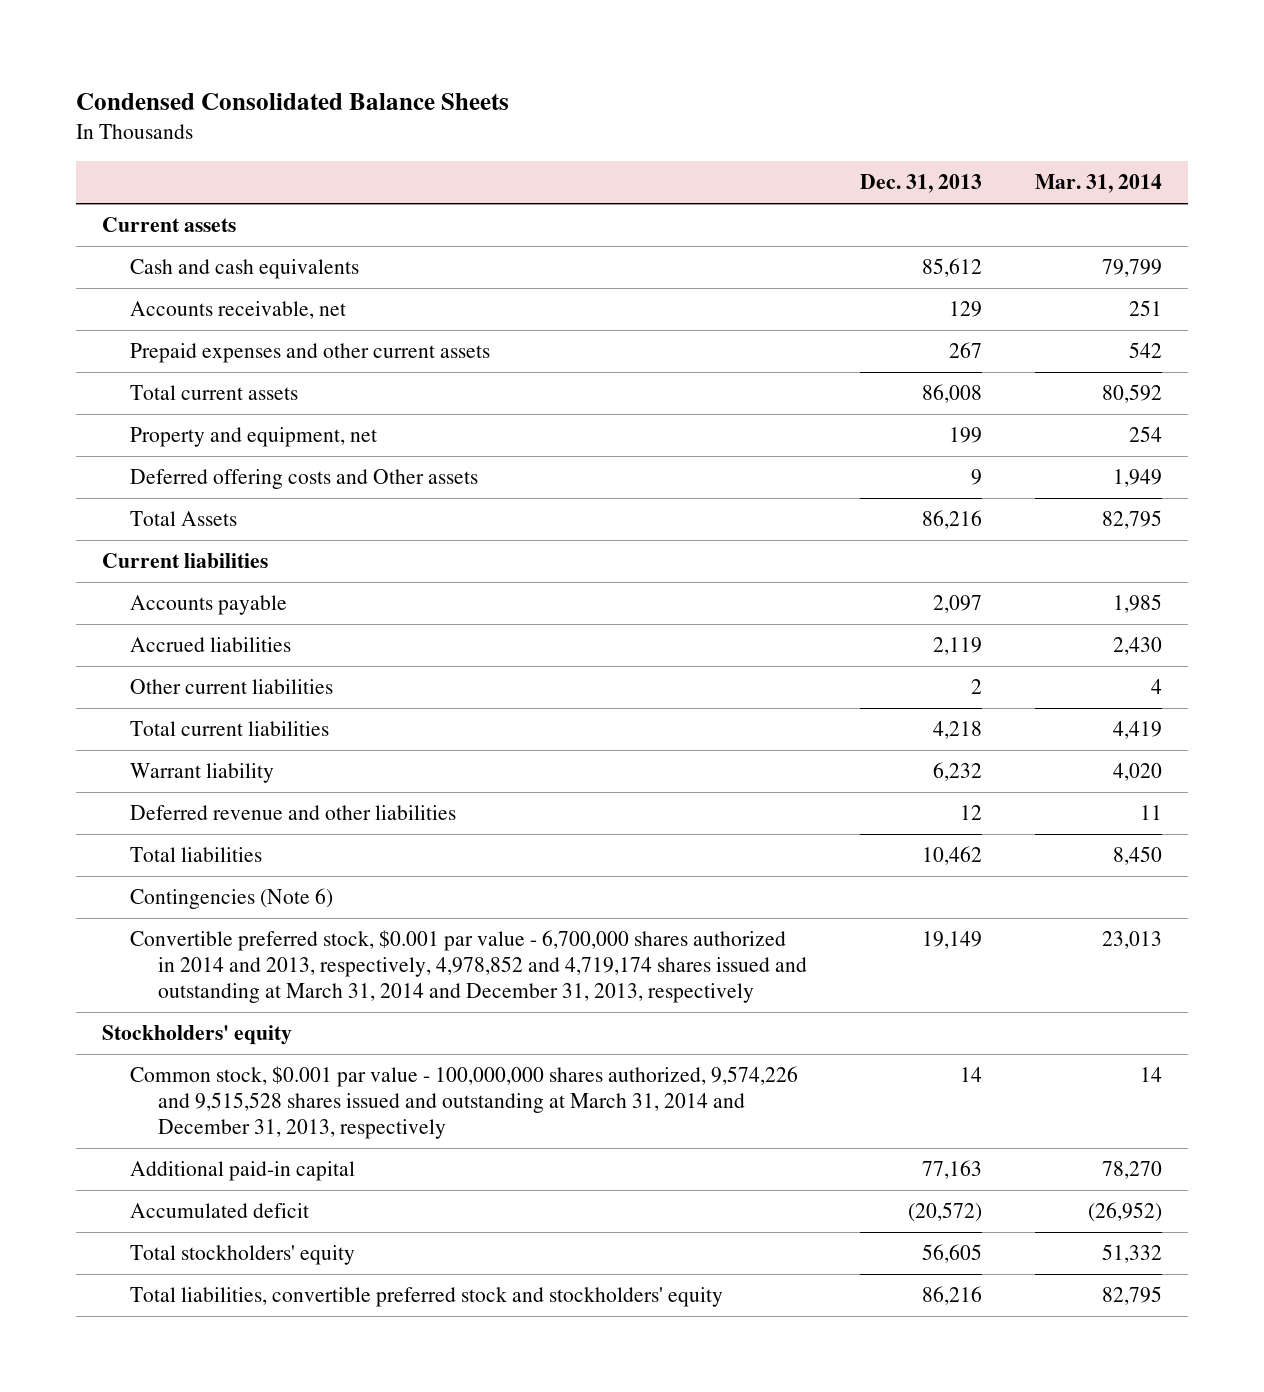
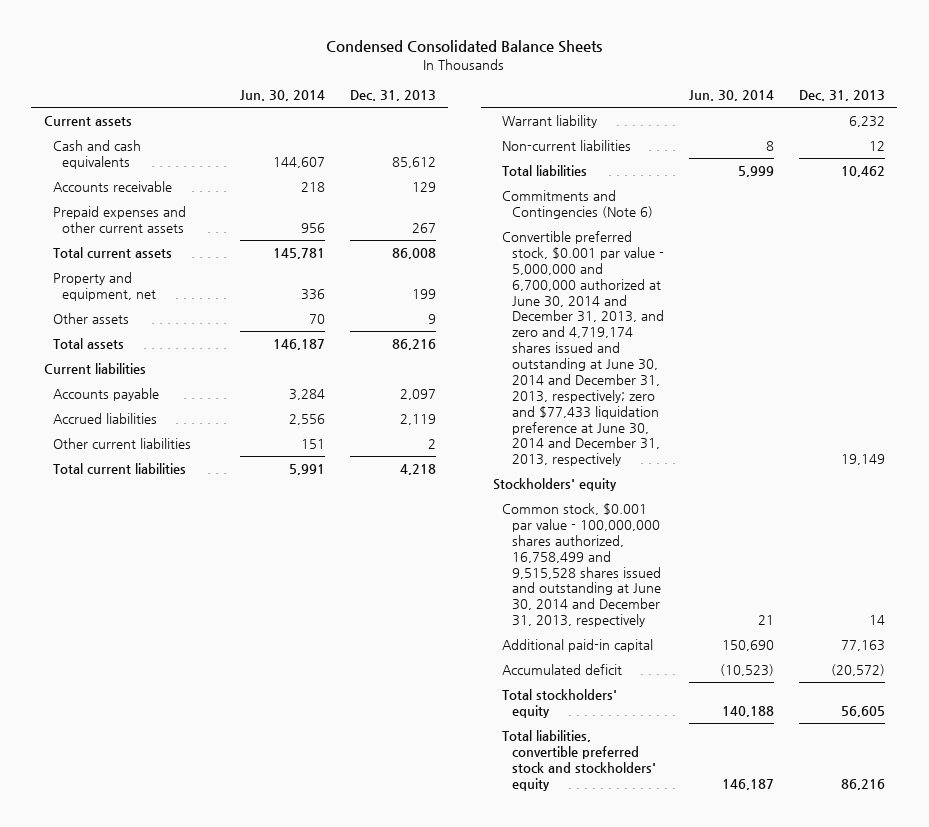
[1034,174,1162,194] Mar. 31, 2014 -> none
none -> [239,89,325,101] Jun. 30, 2014
[130,301,347,320] Accounts receivable, net -> [53,181,173,193] Accounts receivable
[130,469,479,490] Deferred offering costs and Other assets -> none
none -> [53,313,130,325] Other assets
[130,511,238,527] Total Assets -> [53,338,125,350] Total assets
[130,805,457,821] Deferred revenue and other liabilities -> none
none -> [502,140,632,152] Non-current liabilities
[130,888,334,910] Contingencies (Note 6) -> [502,190,653,220] Commitments and Contingencies (Note 6)
[130,930,808,1003] Convertible preferred stock, $0.001 par value - 6,700,000 shares authorized in 2014 and 2013, respectively, 4,978,852 and 4,719,174 shares issued and outstanding at March 31, 2014 and December 31, 2013, respectively -> [502,231,664,467] Convertible preferred stock, $0.001 par value - 5,000,000 and 6,700,000 authorized at June 30, 2014 and December 31, 2013, and zero and 4,719,174 shares issued and outstanding at June 30, 2014 and December 31, 2013, respectively; zero and $77,433 liquidation preference at June 30, 2014 and December 31, 2013, respectively
[130,1066,799,1139] Common stock, $0.001 par value - 100,000,000 shares authorized, 9,574,226 and 9,515,528 shares issued and outstanding at March 31, 2014 and December 31, 2013, respectively -> [502,503,661,628] Common stock, $0.001 par value - 100,000,000 shares authorized, 16,758,499 and 9,515,528 shares issued and outstanding at June 30, 2014 and December 31, 2013, respectively

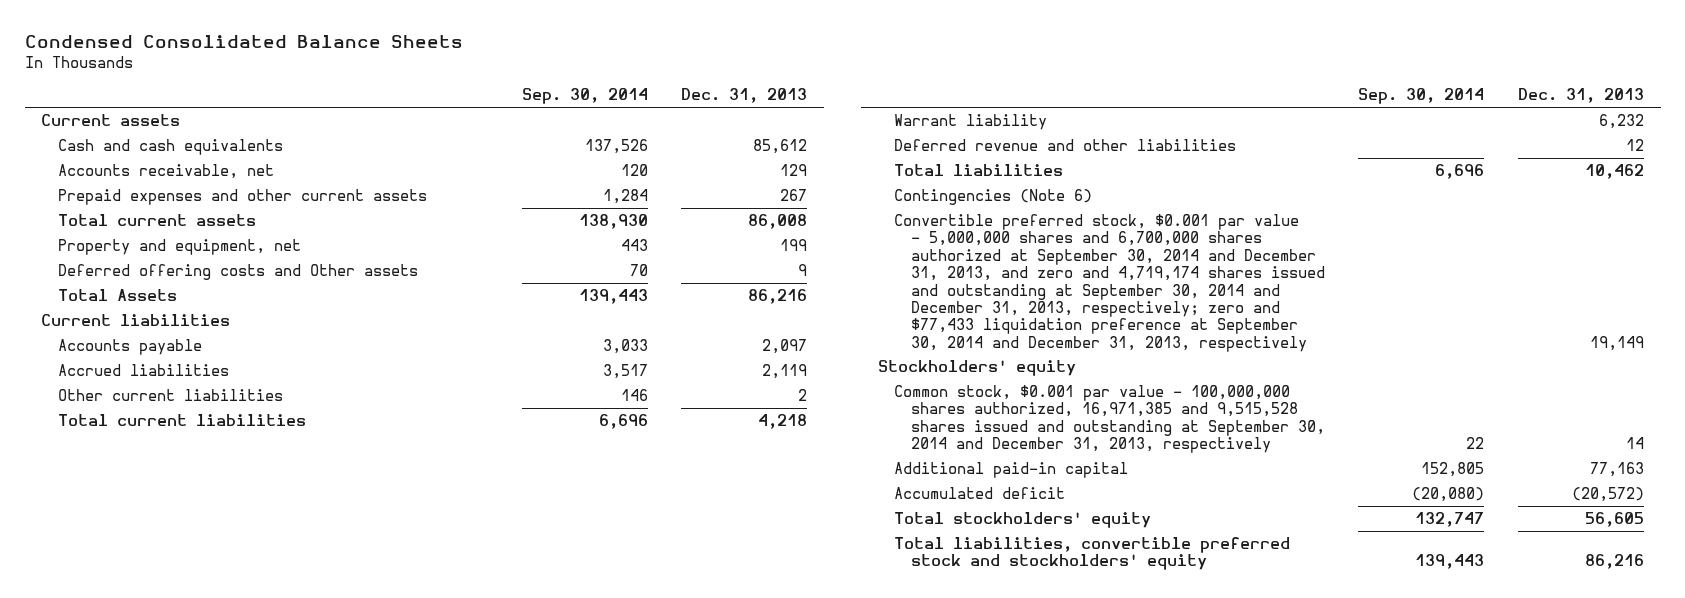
[239,89,325,101] Jun. 30, 2014 -> none
none -> [521,88,648,105] Sep. 30, 2014
[53,181,173,193] Accounts receivable -> [57,164,274,180] Accounts receivable, net
[53,313,130,325] Other assets -> none
none -> [57,264,418,281] Deferred offering costs and Other assets
[53,338,125,350] Total assets -> [57,289,177,302] Total Assets
[502,140,632,152] Non-current liabilities -> none
none -> [894,139,1237,152] Deferred revenue and other liabilities
[502,190,653,220] Commitments and Contingencies (Note 6) -> [894,189,1093,206] Contingencies (Note 6)
[502,231,664,467] Convertible preferred stock, $0.001 par value - 5,000,000 and 6,700,000 authorized at June 30, 2014 and December 31, 2013, and zero and 4,719,174 shares issued and outstanding at June 30, 2014 and December 31, 2013, respectively; zero and $77,433 liquidation preference at June 30, 2014 and December 31, 2013, respectively -> [894,214,1326,352] Convertible preferred stock, $0.001 par value - 5,000,000 shares and 6,700,000 shares authorized at September 30, 2014 and December 31, 2013, and zero and 4,719,174 shares issued and outstanding at September 30, 2014 and December 31, 2013, respectively; zero and $77,433 liquidation preference at September 30, 2014 and December 31, 2013, respectively
[502,503,661,628] Common stock, $0.001 par value - 100,000,000 shares authorized, 16,758,499 and 9,515,528 shares issued and outstanding at June 30, 2014 and December 31, 2013, respectively -> [894,385,1326,454] Common stock, $0.001 par value - 100,000,000 shares authorized, 16,971,385 and 9,515,528 shares issued and outstanding at September 30, 2014 and December 31, 2013, respectively

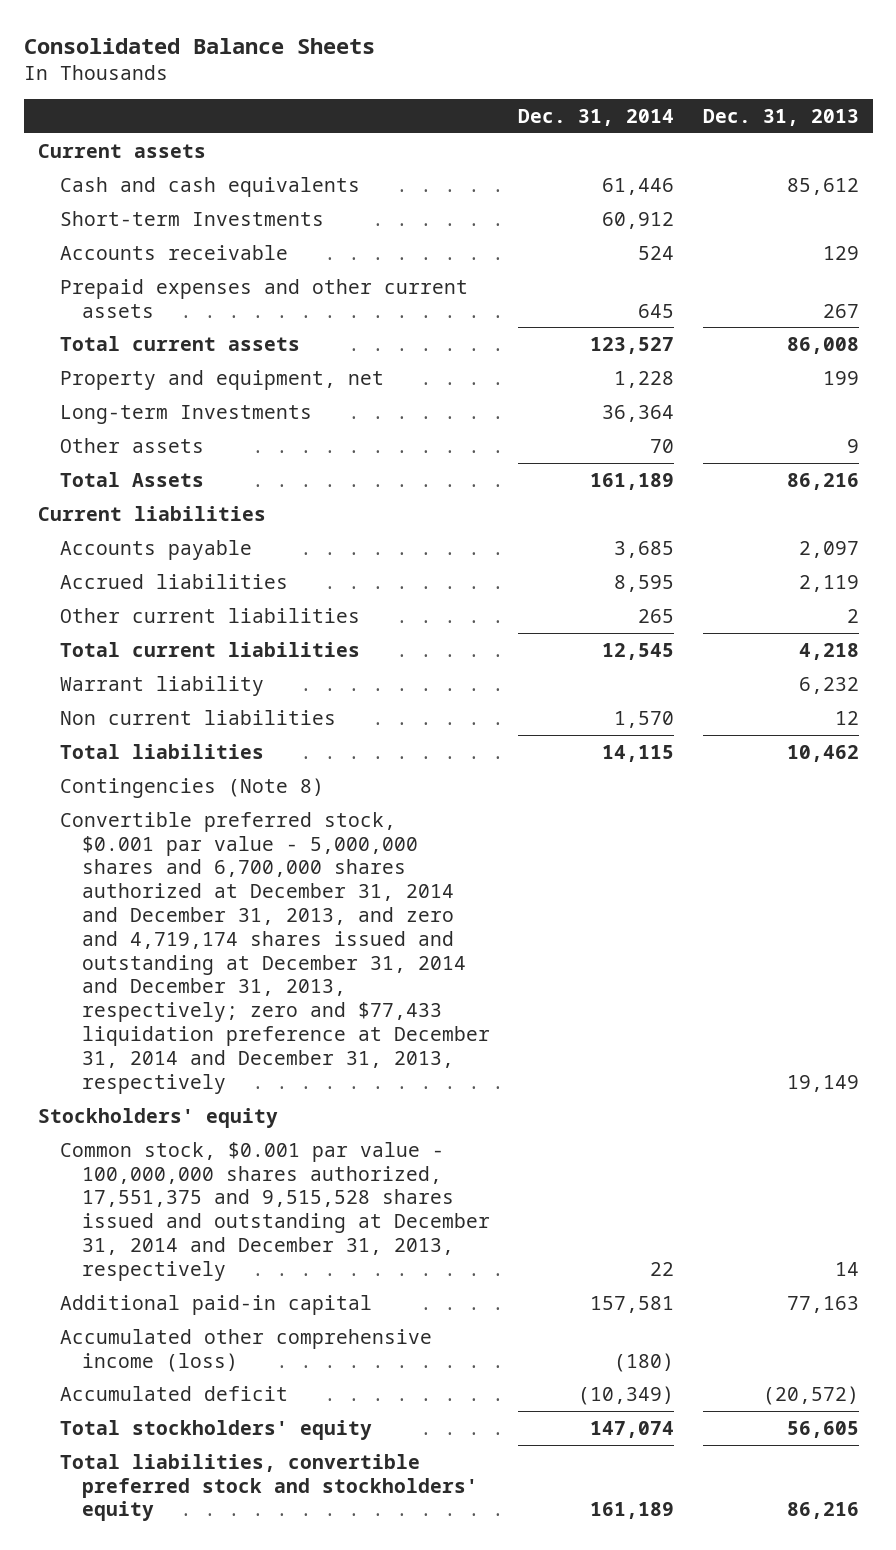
[24,34,463,48] Condensed Consolidated Balance Sheets -> [23,37,375,54] Consolidated Balance Sheets
[521,88,648,105] Sep. 30, 2014 -> none
none -> [518,108,675,126] Dec. 31, 2014
none -> [59,210,324,226] Short-term Investments
[57,164,274,180] Accounts receivable, net -> [59,244,288,260] Accounts receivable
[57,264,418,281] Deferred offering costs and Other assets -> none
none -> [59,404,312,424] Long-term Investments
none -> [59,437,204,453] Other assets
[894,139,1237,152] Deferred revenue and other liabilities -> none
none -> [59,709,336,725] Non current liabilities
[894,189,1093,206] Contingencies (Note 6) -> [59,777,324,798] Contingencies (Note 8)
[894,214,1326,352] Convertible preferred stock, $0.001 par value - 5,000,000 shares and 6,700,000 shares authorized at September 30, 2014 and December 31, 2013, and zero and 4,719,174 shares issued and outstanding at September 30, 2014 and December 31, 2013, respectively; zero and $77,433 liquidation preference at September 30, 2014 and December 31, 2013, respectively -> [59,811,490,1094] Convertible preferred stock, $0.001 par value - 5,000,000 shares and 6,700,000 shares authorized at December 31, 2014 and December 31, 2013, and zero and 4,719,174 shares issued and outstanding at December 31, 2014 and December 31, 2013, respectively; zero and $77,433 liquidation preference at December 31, 2014 and December 31, 2013, respectively
[894,385,1326,454] Common stock, $0.001 par value - 100,000,000 shares authorized, 16,971,385 and 9,515,528 shares issued and outstanding at September 30, 2014 and December 31, 2013, respectively -> [59,1141,490,1281] Common stock, $0.001 par value - 100,000,000 shares authorized, 17,551,375 and 9,515,528 shares issued and outstanding at December 31, 2014 and December 31, 2013, respectively
none -> [59,1328,432,1372] Accumulated other comprehensive income (loss)

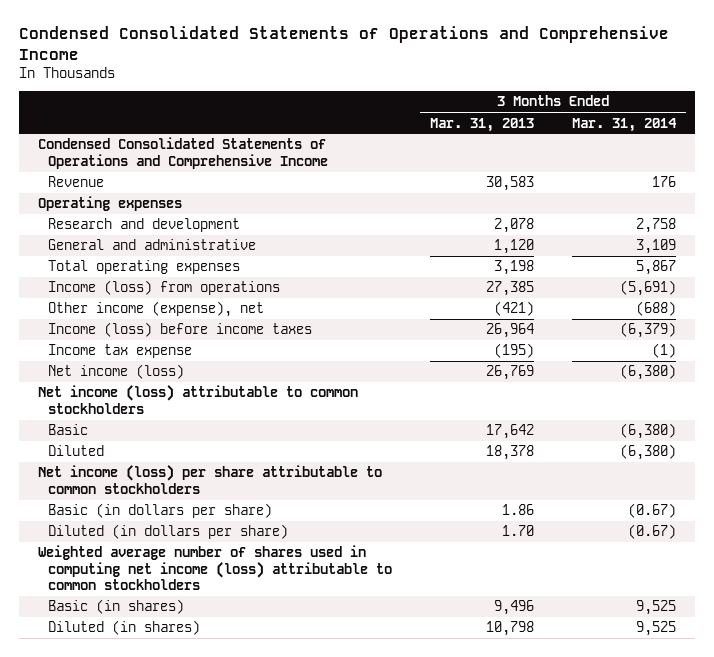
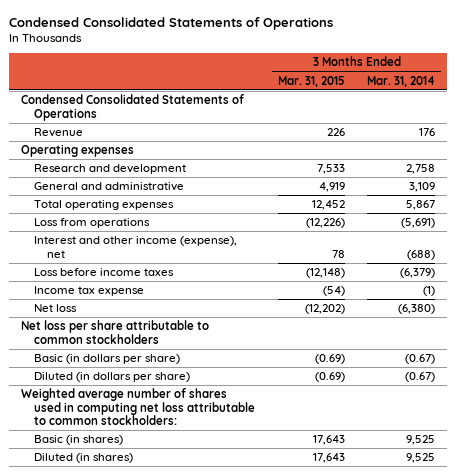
[18,26,669,60] Condensed Consolidated Statements of Operations and Comprehensive Income -> [9,16,334,30] Condensed Consolidated Statements of Operations
[429,117,534,132] Mar. 31, 2013 -> none
none -> [277,75,345,87] Mar. 31, 2015
[37,137,328,169] Condensed Consolidated Statements of Operations and Comprehensive Income -> [20,94,244,121] Condensed Consolidated Statements of Operations
[47,280,280,296] Income (loss) from operations -> [33,218,150,229] Loss from operations
[47,301,264,318] Other income (expense), net -> [33,236,237,258] Interest and other income (expense), net
[47,322,312,338] Income (loss) before income taxes -> [33,268,174,277] Loss before income taxes
[37,385,358,414] Net income (loss) attributable to common stockholders -> none
[47,424,88,436] Basic -> none
[47,445,104,457] Diluted -> none
[47,364,184,380] Net income (loss) -> [33,304,77,313] Net loss
[37,465,382,494] Net income (loss) per share attributable to common stockholders -> [20,320,209,344] Net loss per share attributable to common stockholders
[37,545,392,591] Weighted average number of shares used in computing net income (loss) attributable to common stockholders -> [20,388,255,426] Weighted average number of shares used in computing net loss attributable to common stockholders:

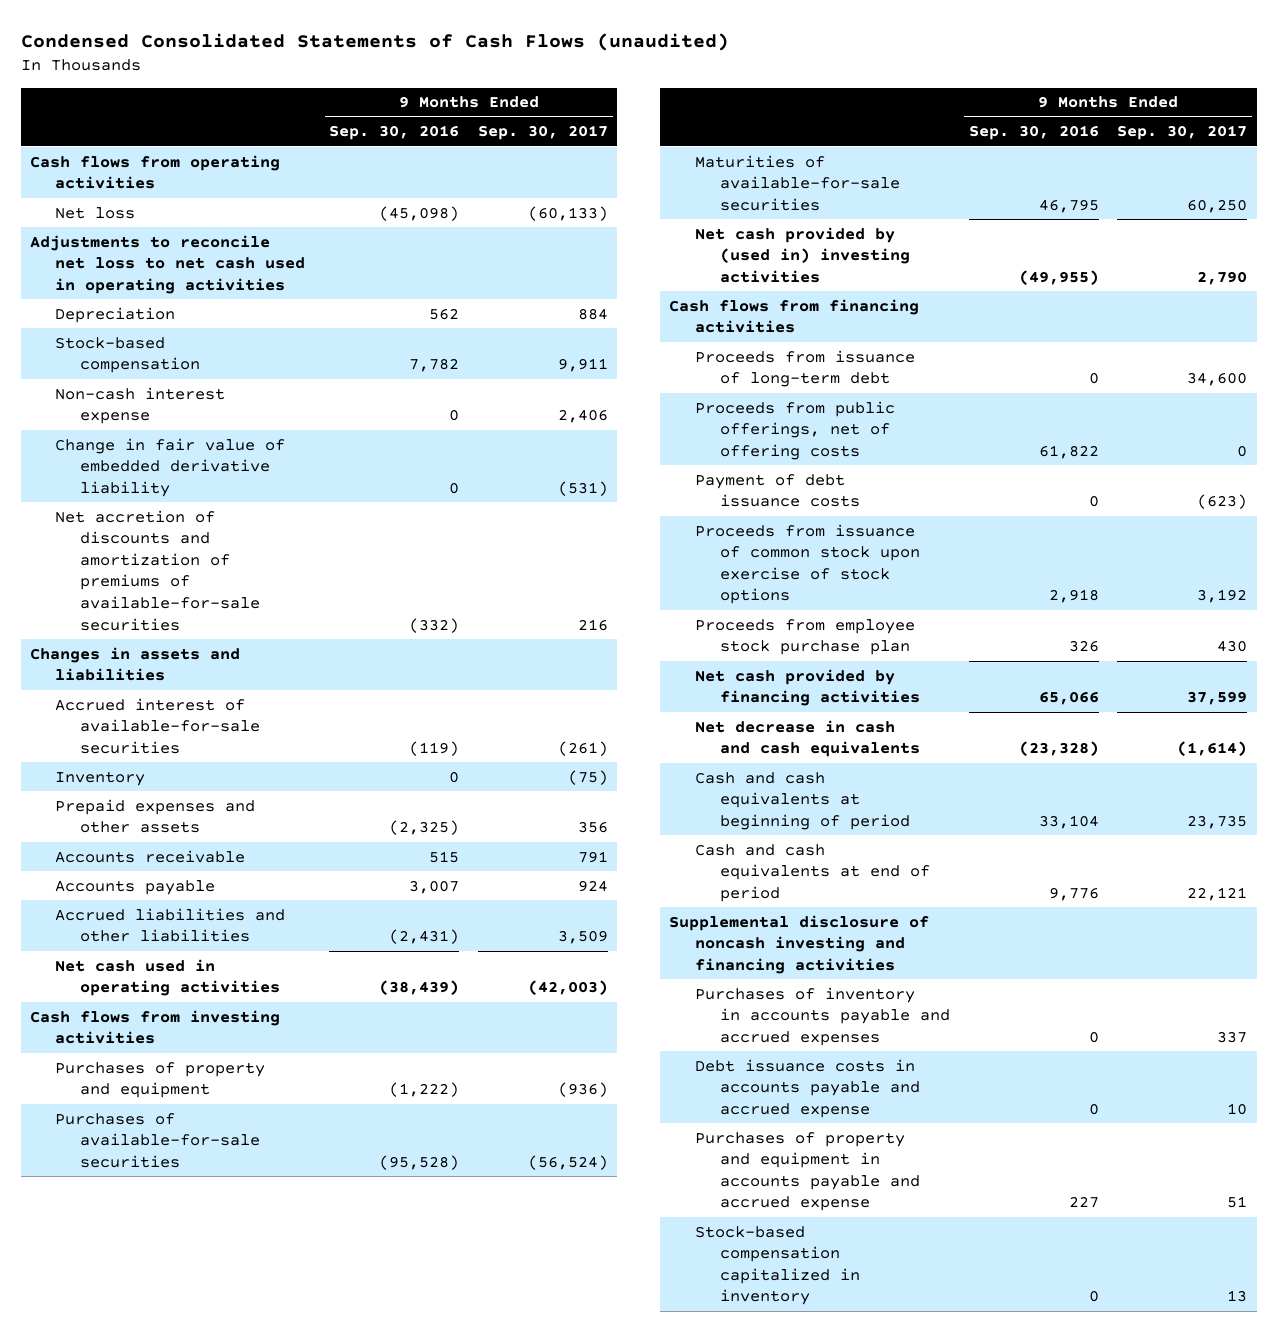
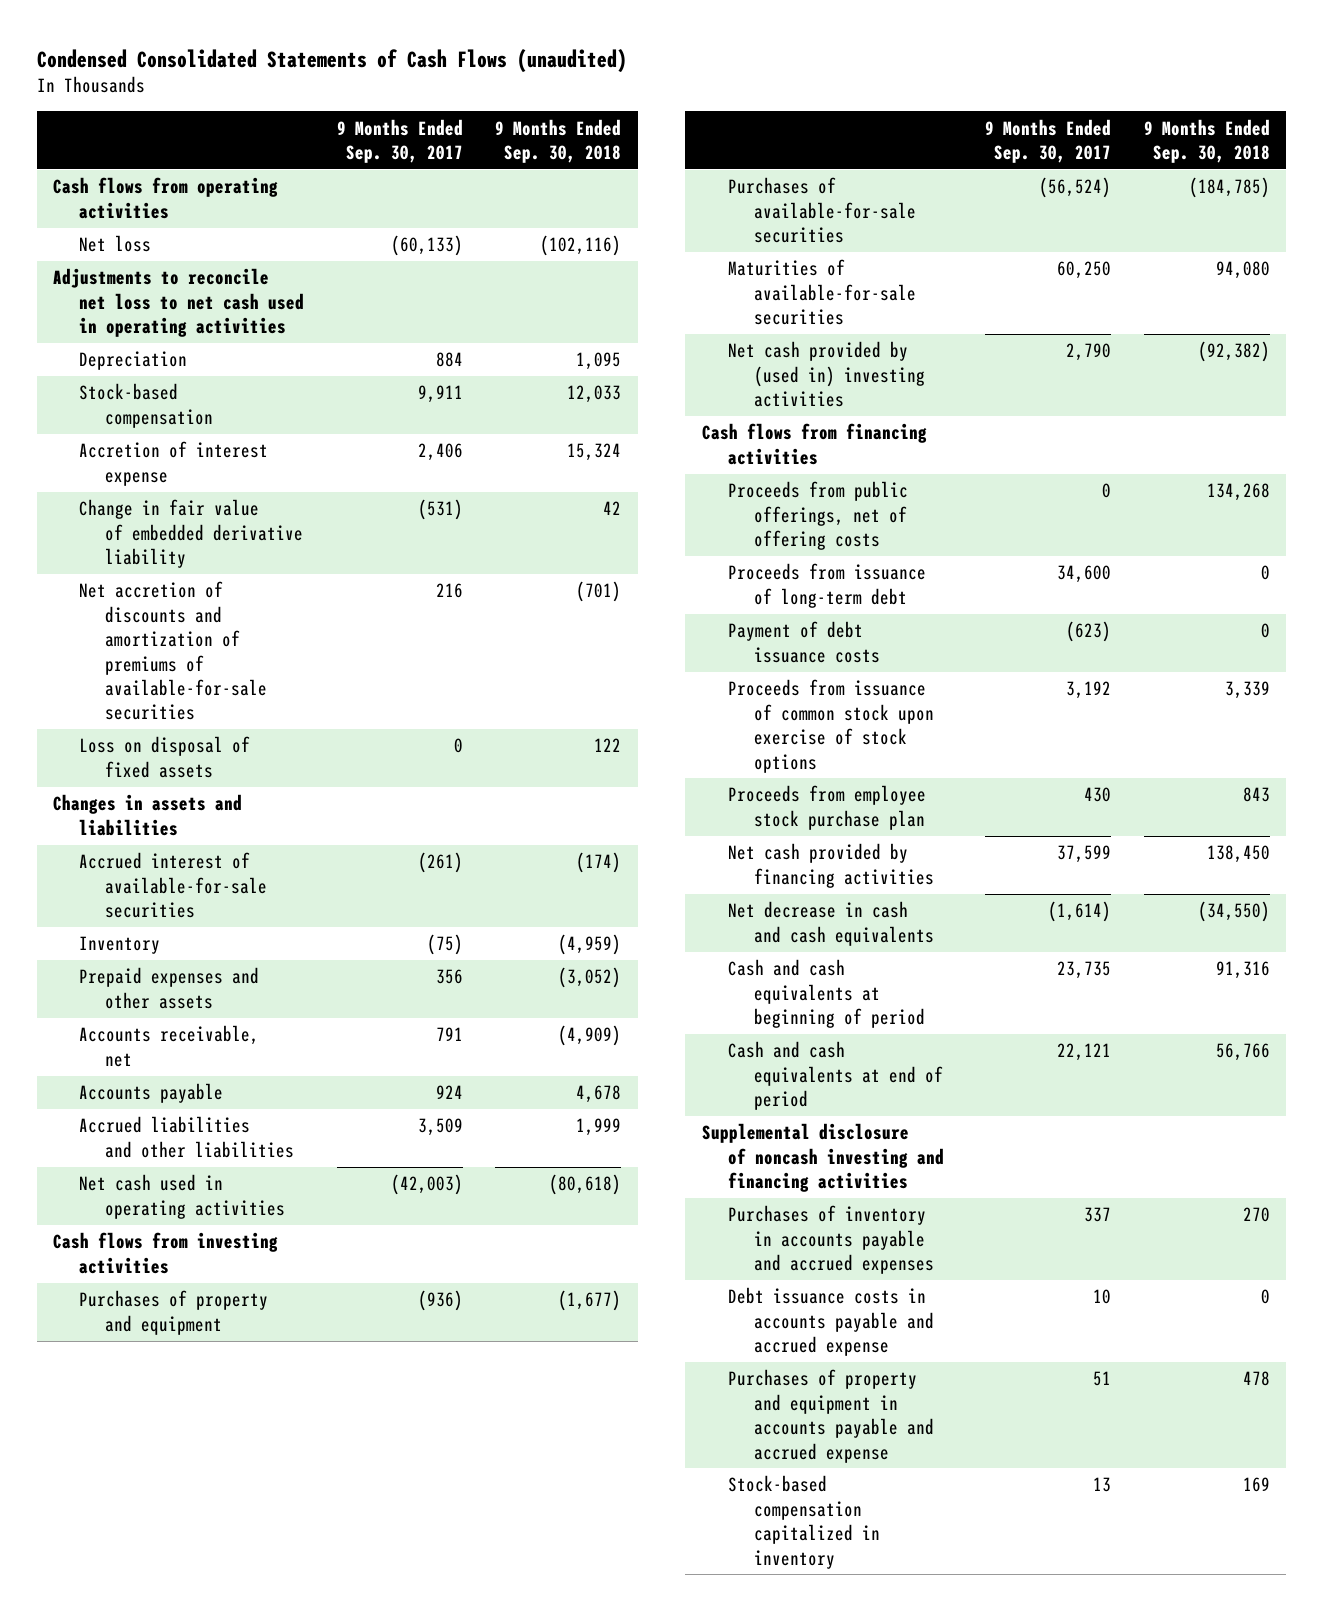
[329,125,460,141] Sep. 30, 2016 -> none
none -> [495,118,622,164] 9 Months Ended Sep. 30, 2018
[55,386,226,425] Non-cash interest expense -> [79,441,269,486] Accretion of interest expense
none -> [79,736,251,778] Loss on disposal of fixed assets
[55,849,246,863] Accounts receivable -> [79,1025,260,1067] Accounts receivable, net
[694,349,915,388] Proceeds from issuance of long-term debt -> [727,563,926,608] Proceeds from issuance of long-term debt

